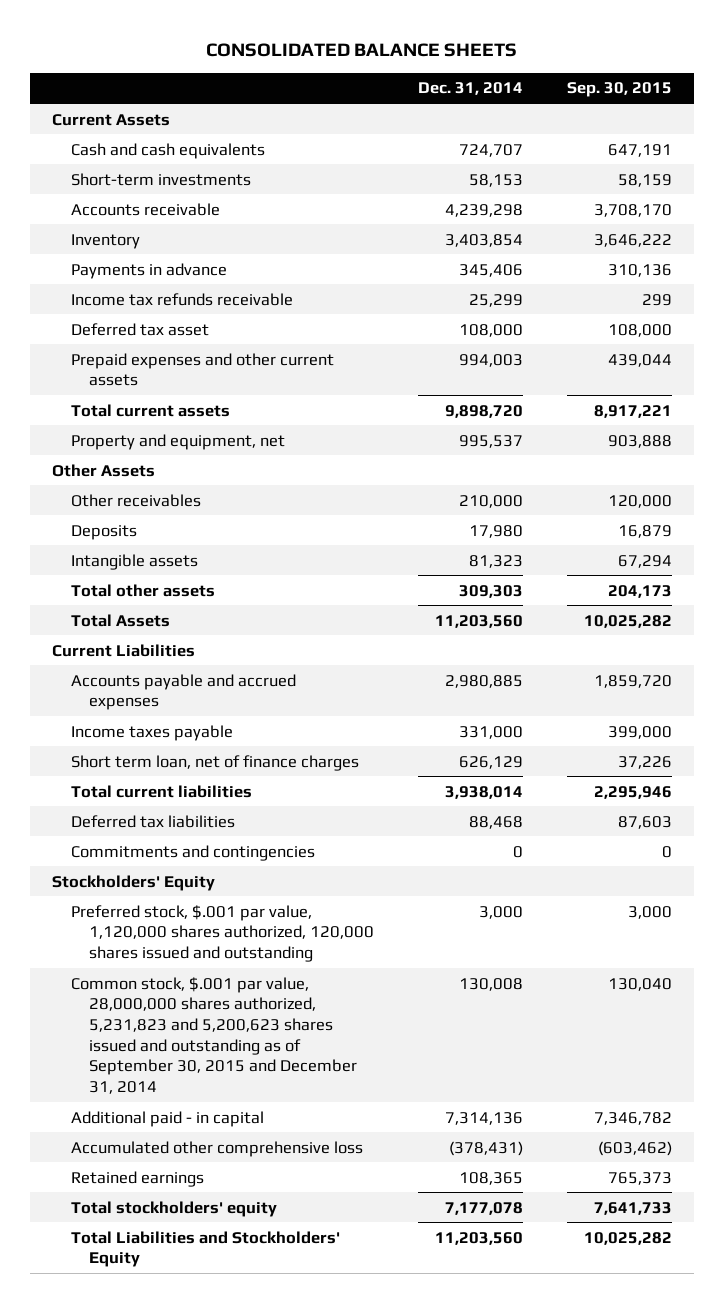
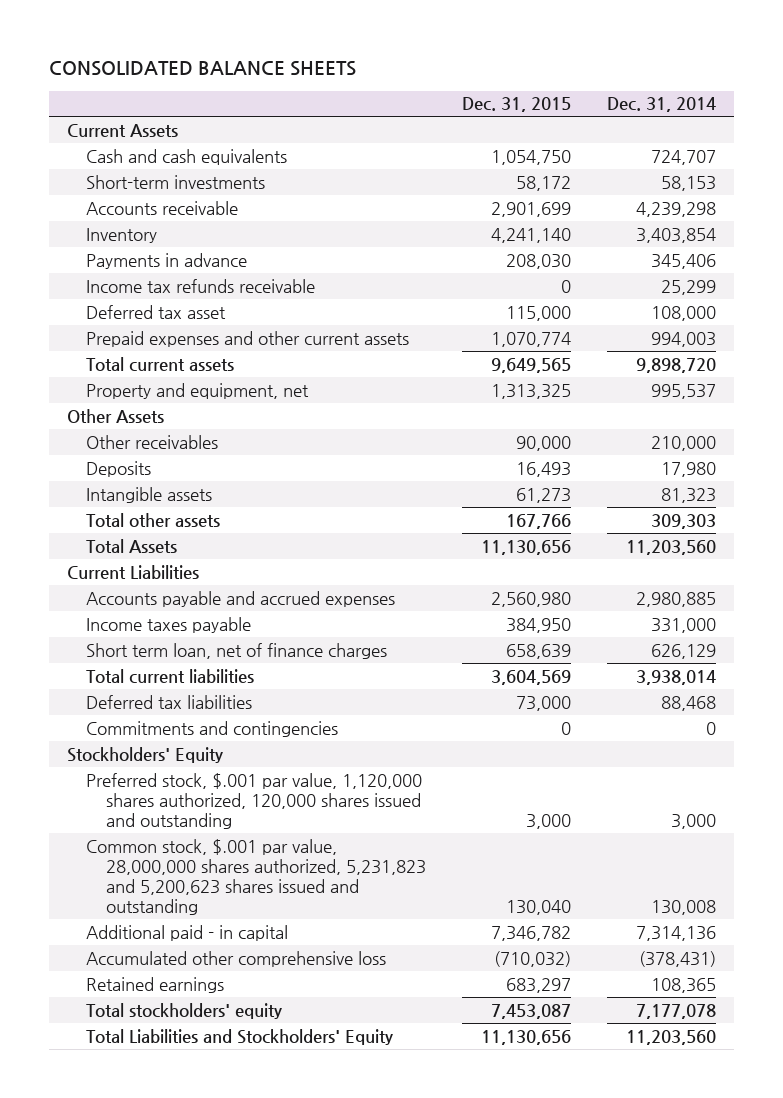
[567,82,673,98] Sep. 30, 2015 -> none
none -> [462,97,572,113] Dec. 31, 2015
[70,976,357,1095] Common stock, $.001 par value, 28,000,000 shares authorized, 5,231,823 and 5,200,623 shares issued and outstanding as of September 30, 2015 and December 31, 2014 -> [86,838,427,916] Common stock, $.001 par value, 28,000,000 shares authorized, 5,231,823 and 5,200,623 shares issued and outstanding

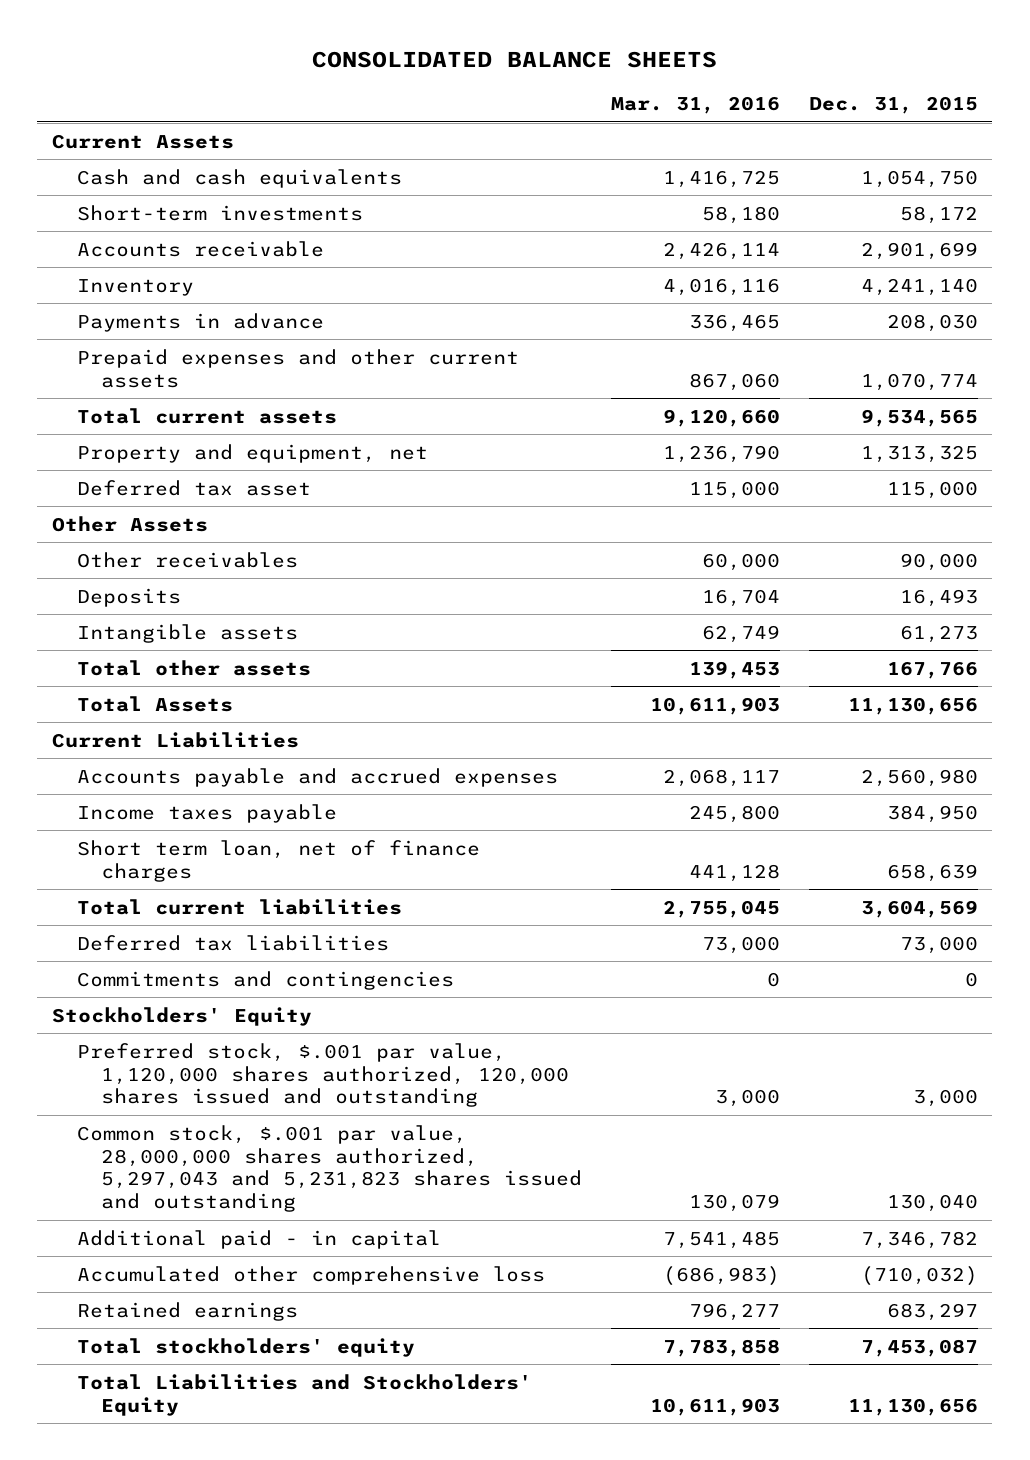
[607,97,717,113] Dec. 31, 2014 -> none
none -> [611,96,781,115] Mar. 31, 2016
[86,278,316,293] Income tax refunds receivable -> none
[491,357,572,373] 9,649,565 -> [861,408,979,427] 9,534,565
[86,304,227,319] Deferred tax asset -> [76,479,311,496] Deferred tax asset
[86,838,427,916] Common stock, $.001 par value, 28,000,000 shares authorized, 5,231,823 and 5,200,623 shares issued and outstanding -> [76,1124,583,1213] Common stock, $.001 par value, 28,000,000 shares authorized, 5,297,043 and 5,231,823 shares issued and outstanding

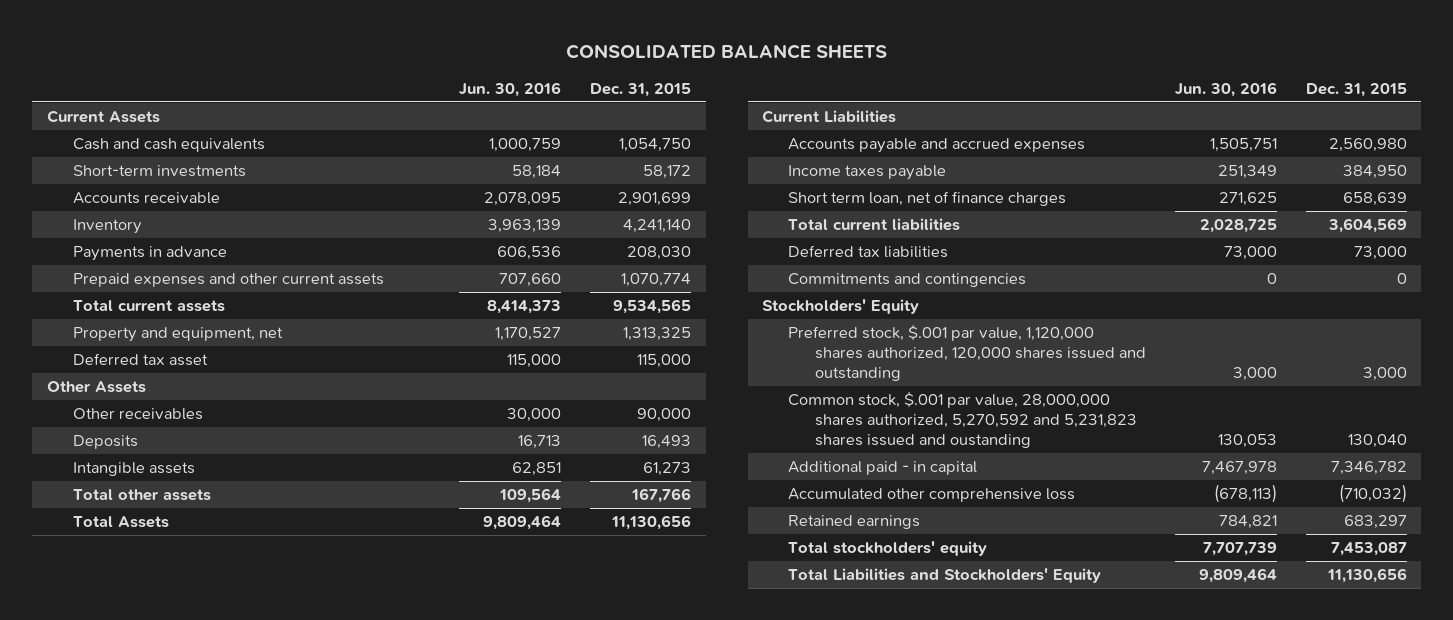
[611,96,781,115] Mar. 31, 2016 -> none
none -> [459,81,562,97] Jun. 30, 2016
[76,1124,583,1213] Common stock, $.001 par value, 28,000,000 shares authorized, 5,297,043 and 5,231,823 shares issued and outstanding -> [788,392,1137,449] Common stock, $.001 par value, 28,000,000 shares authorized, 5,270,592 and 5,231,823 shares issued and oustanding

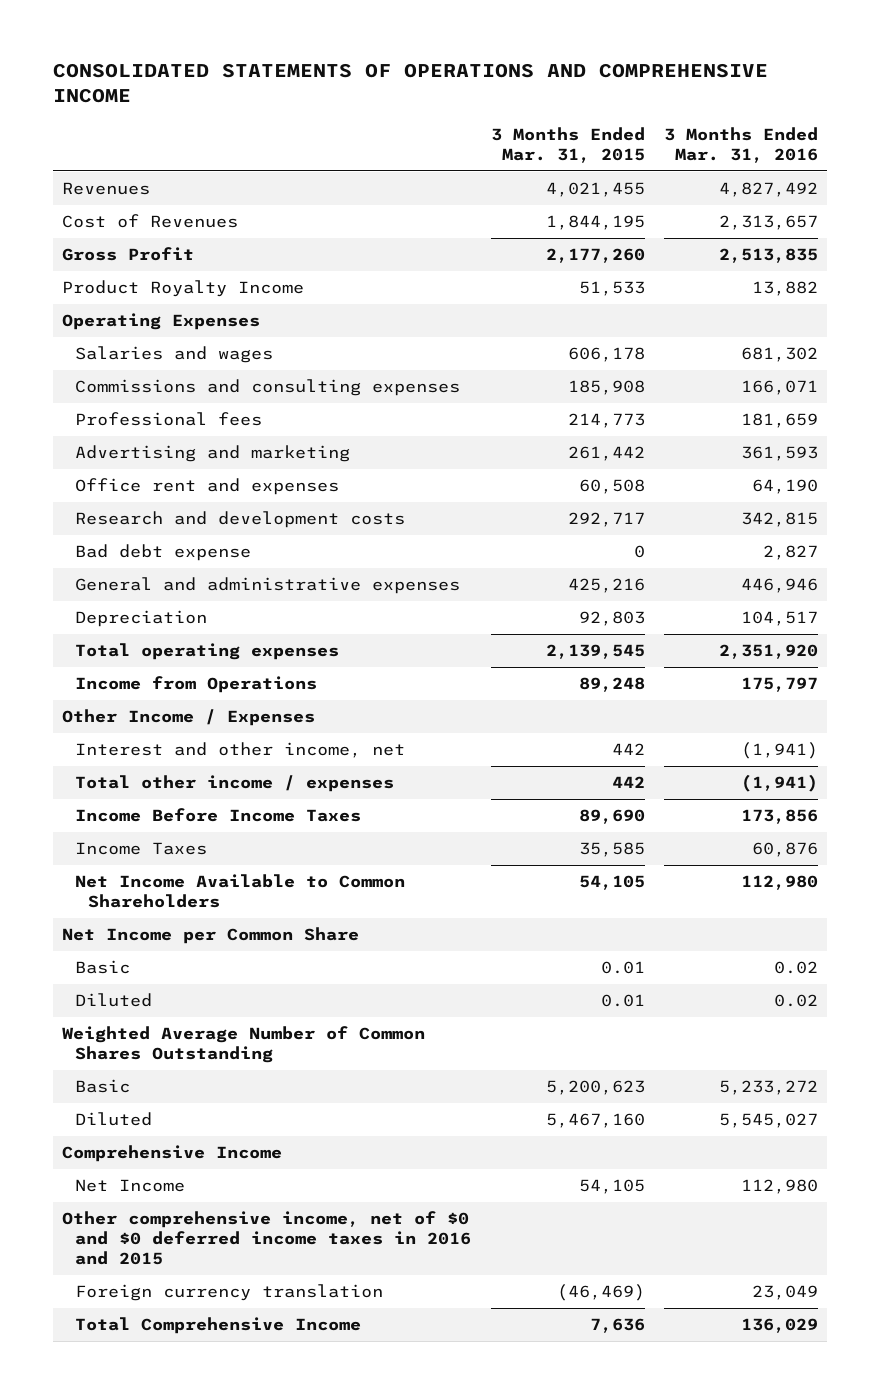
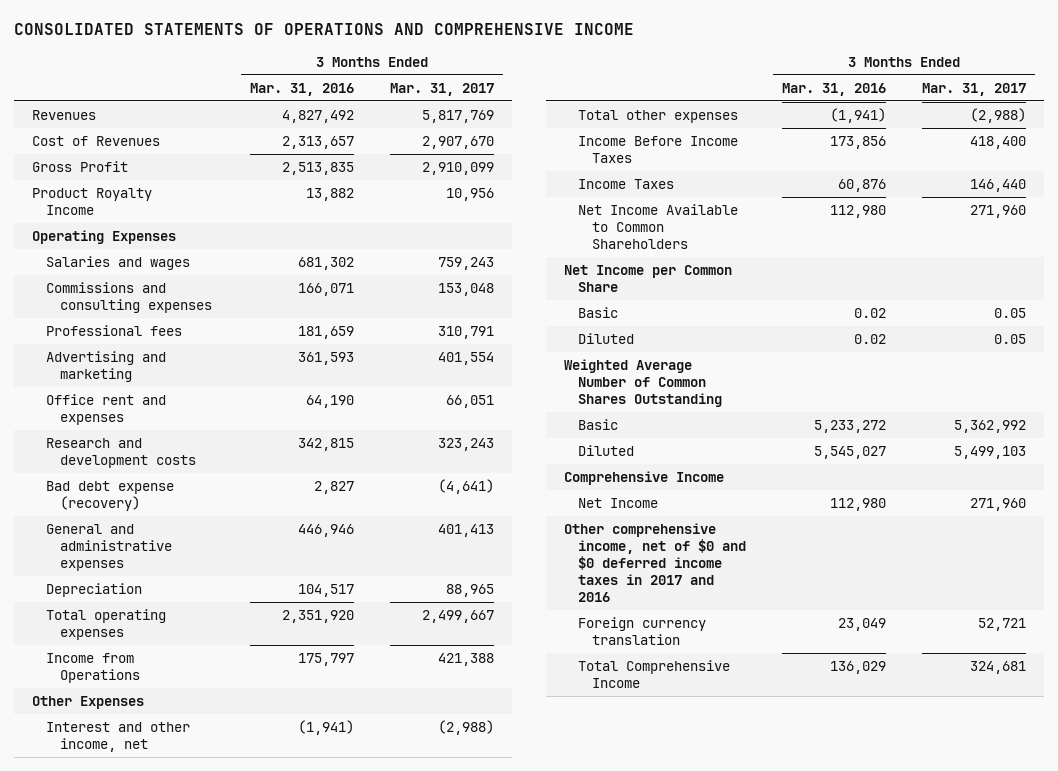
[490,127,645,164] 3 Months Ended Mar. 31, 2015 -> none
none -> [390,82,495,96] Mar. 31, 2017
[75,543,252,561] Bad debt expense -> [46,480,175,512] Bad debt expense (recovery)
[62,708,316,726] Other Income / Expenses -> [32,695,145,709] Other Expenses
[75,774,395,792] Total other income / expenses -> [578,109,739,123] Total other expenses
[62,1210,472,1265] Other comprehensive income, net of $0 and $0 deferred income taxes in 2016 and 2015 -> [564,522,747,603] Other comprehensive income, net of $0 and $0 deferred income taxes in 2017 and 2016

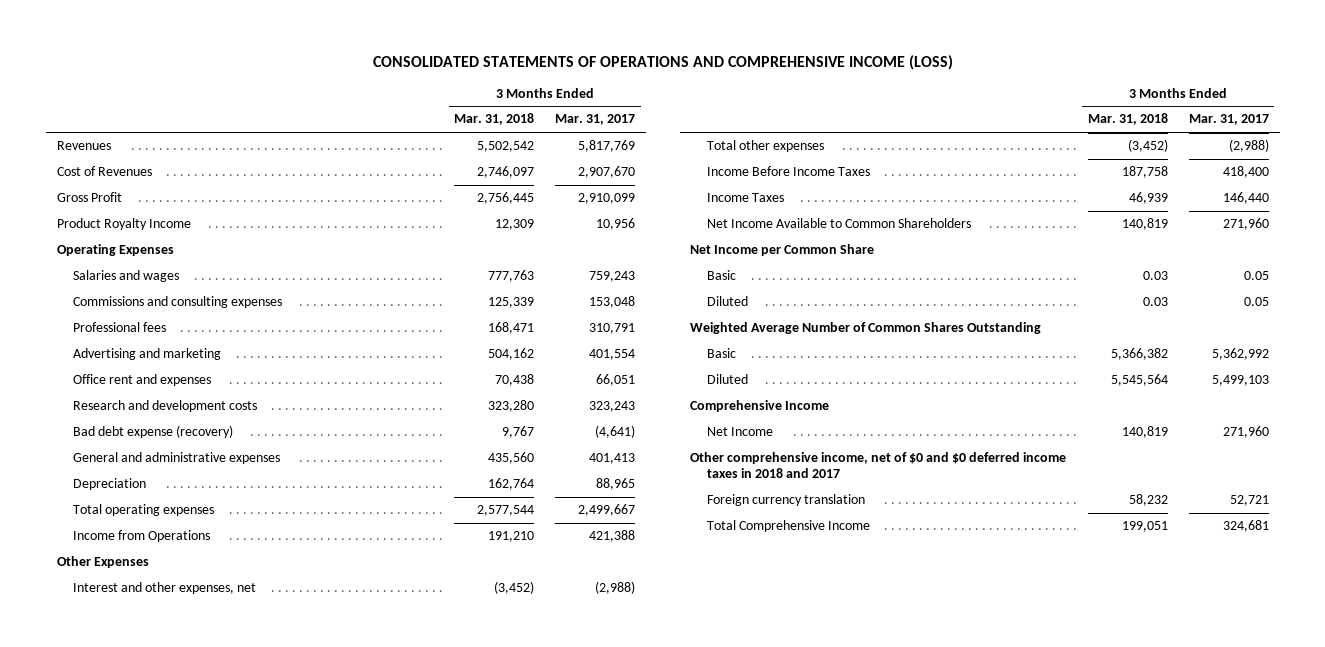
[14,23,635,36] CONSOLIDATED STATEMENTS OF OPERATIONS AND COMPREHENSIVE INCOME -> [372,54,953,70] CONSOLIDATED STATEMENTS OF OPERATIONS AND COMPREHENSIVE INCOME (LOSS)
[250,82,355,96] Mar. 31, 2016 -> none
none -> [453,113,534,126] Mar. 31, 2018
[46,721,191,753] Interest and other income, net -> [73,582,257,595] Interest and other expenses, net
[564,522,747,603] Other comprehensive income, net of $0 and $0 deferred income taxes in 2017 and 2016 -> [690,452,1067,479] Other comprehensive income, net of $0 and $0 deferred income taxes in 2018 and 2017

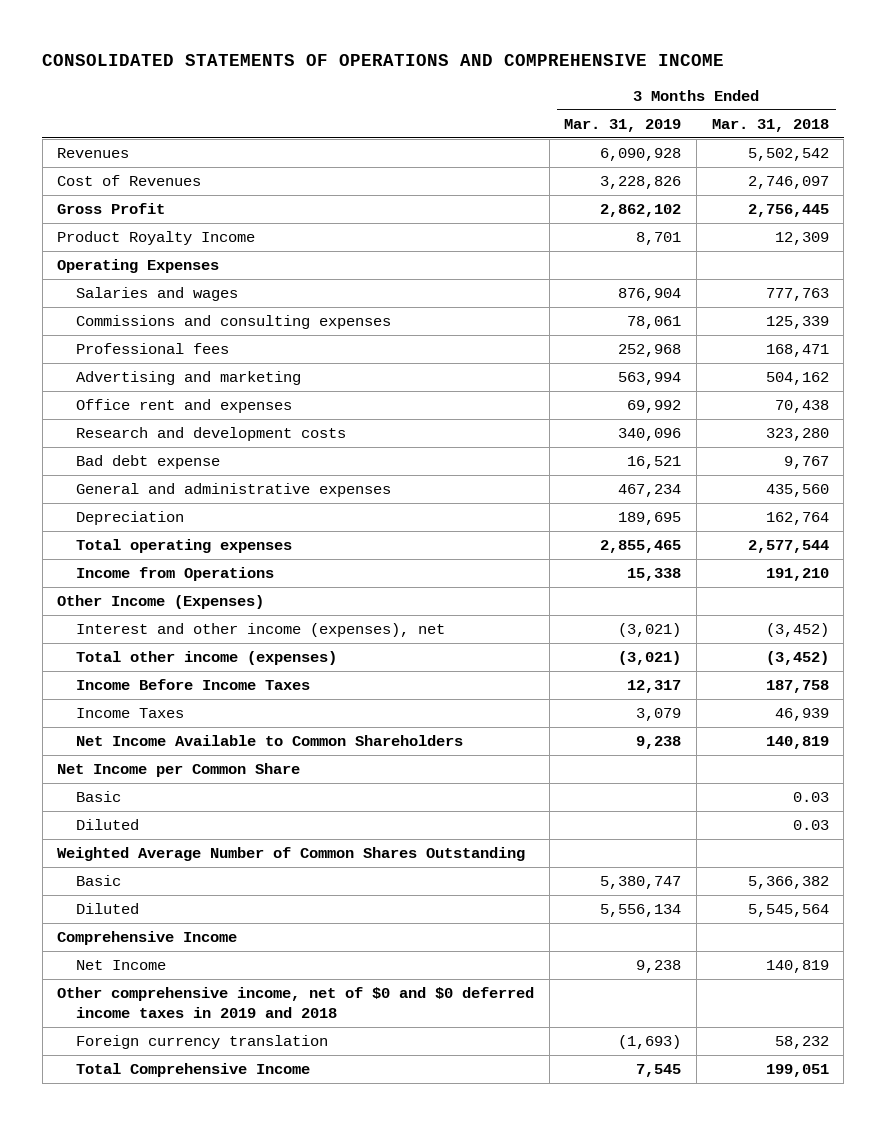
[372,54,953,70] CONSOLIDATED STATEMENTS OF OPERATIONS AND COMPREHENSIVE INCOME (LOSS) -> [42,53,725,66] CONSOLIDATED STATEMENTS OF OPERATIONS AND COMPREHENSIVE INCOME
[555,114,636,126] Mar. 31, 2017 -> none
none -> [564,118,682,132] Mar. 31, 2019
[73,425,234,439] Bad debt expense (recovery) -> [76,455,221,470] Bad debt expense
[56,556,149,569] Other Expenses -> [57,595,265,610] Other Income (Expenses)
[73,582,257,595] Interest and other expenses, net -> [76,623,446,638] Interest and other income (expenses), net
[706,140,824,153] Total other expenses -> [76,651,338,666] Total other income (expenses)
[690,452,1067,479] Other comprehensive income, net of $0 and $0 deferred income taxes in 2018 and 2017 -> [57,987,535,1018] Other comprehensive income, net of $0 and $0 deferred income taxes in 2019 and 2018

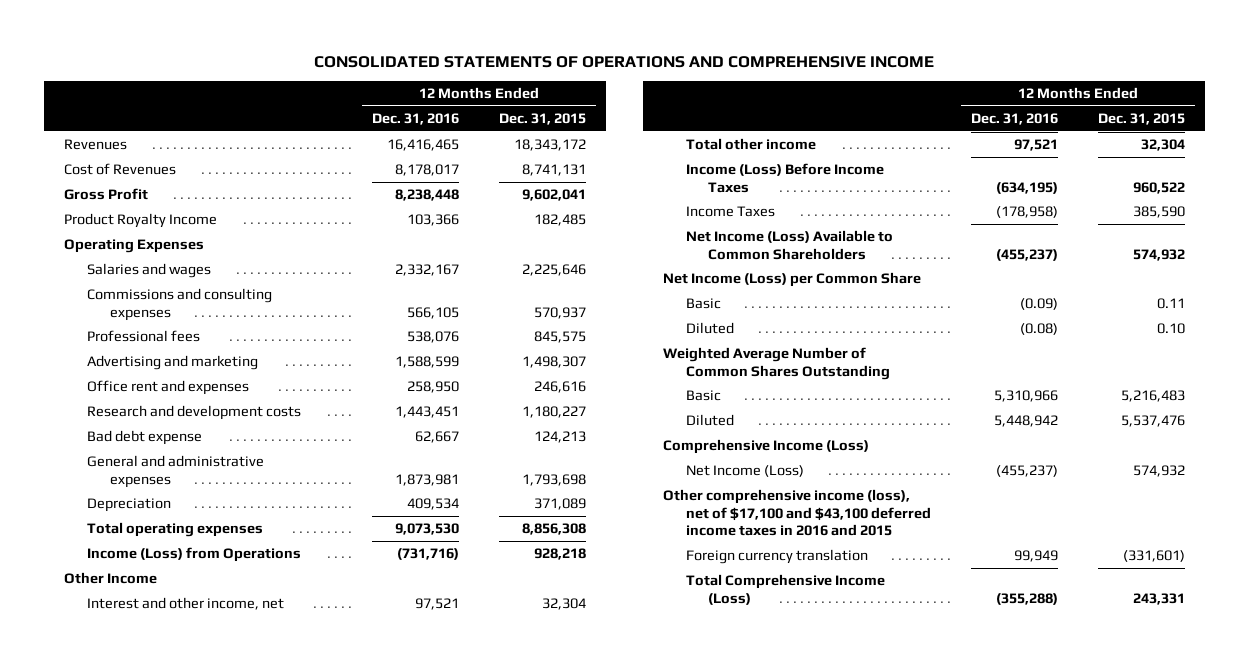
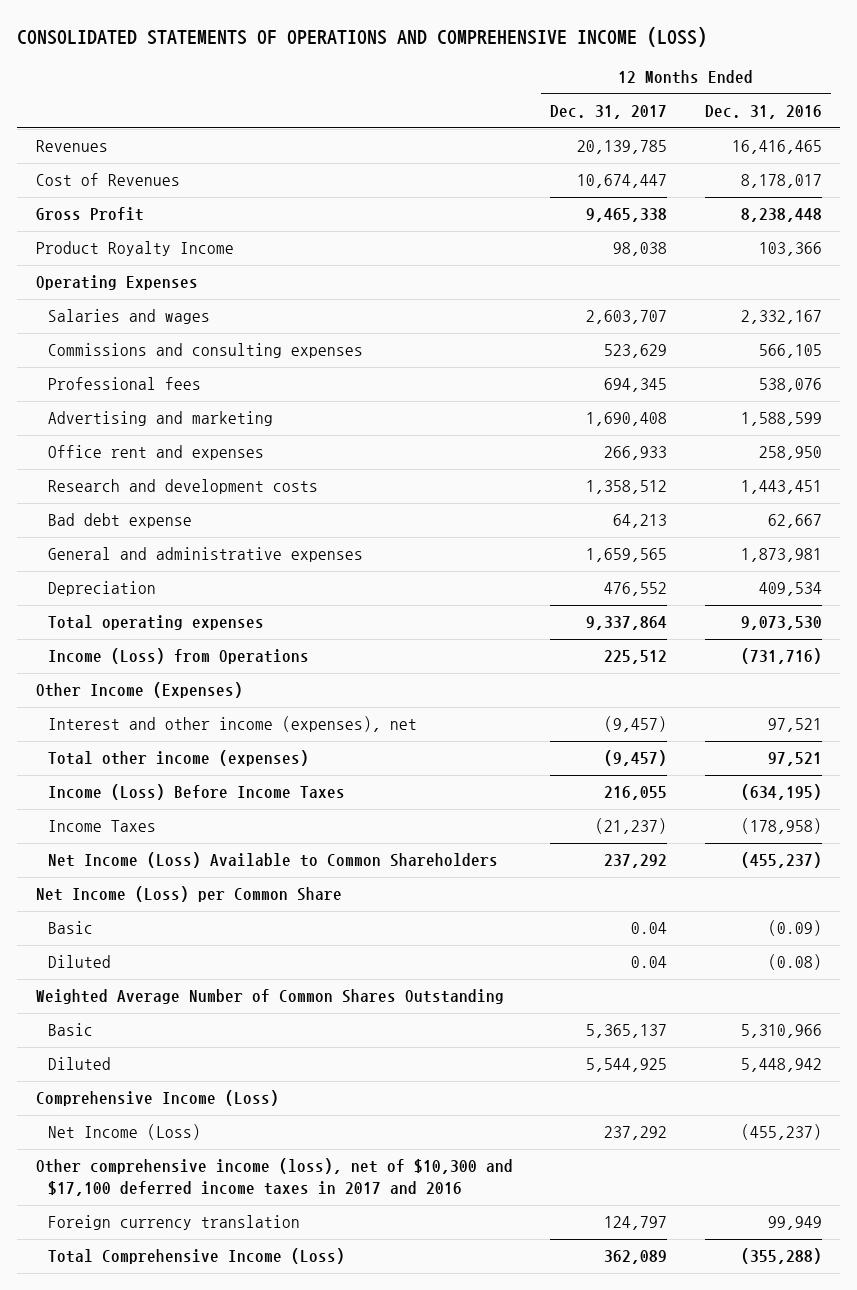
[314,55,935,68] CONSOLIDATED STATEMENTS OF OPERATIONS AND COMPREHENSIVE INCOME -> [16,27,707,48] CONSOLIDATED STATEMENTS OF OPERATIONS AND COMPREHENSIVE INCOME (LOSS)
[499,112,587,125] Dec. 31, 2015 -> none
none -> [550,105,668,120] Dec. 31, 2017
[64,572,158,585] Other Income -> [35,682,243,699] Other Income (Expenses)
[87,597,285,611] Interest and other income, net -> [47,716,417,733] Interest and other income (expenses), net
[685,138,816,151] Total other income -> [47,750,309,767] Total other income (expenses)
[662,489,931,537] Other comprehensive income (loss), net of $17,100 and $43,100 deferred income taxes in 2016 and 2015 -> [35,1158,513,1197] Other comprehensive income (loss), net of $10,300 and $17,100 deferred income taxes in 2017 and 2016

